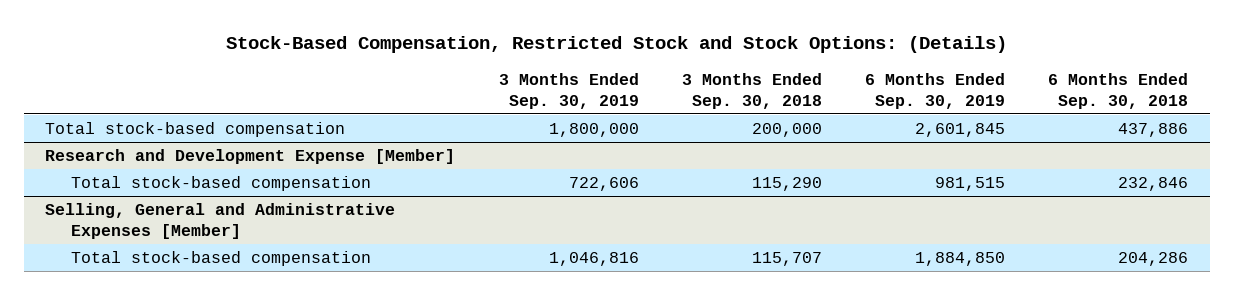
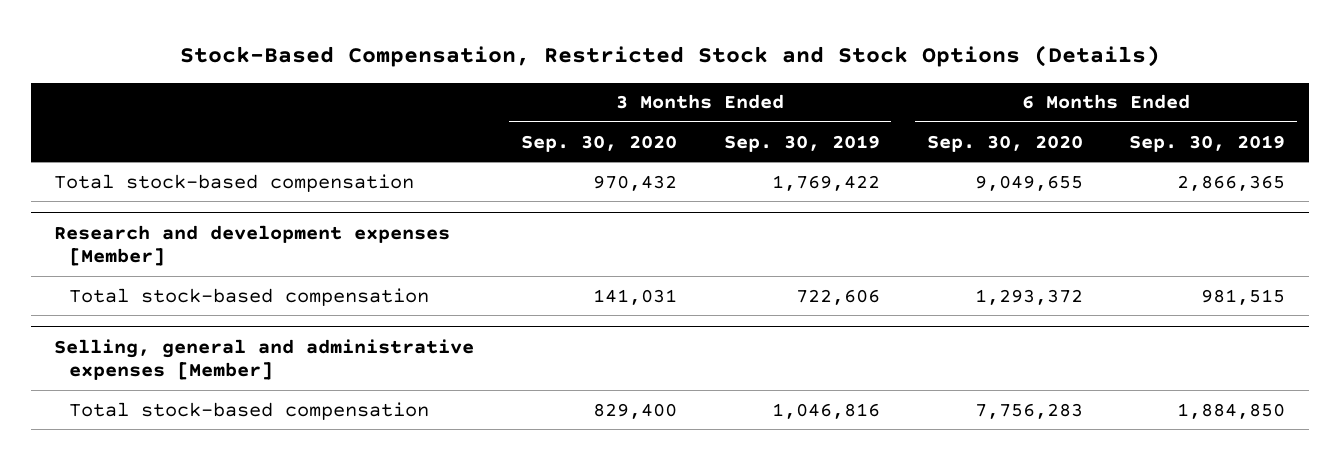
[225,36,1007,54] Stock-Based Compensation, Restricted Stock and Stock Options: (Details) -> [179,45,1160,68] Stock-Based Compensation, Restricted Stock and Stock Options (Details)
[681,72,822,109] 3 Months Ended Sep. 30, 2018 -> none
[1048,72,1189,109] 6 Months Ended Sep. 30, 2018 -> none
none -> [520,134,677,152] Sep. 30, 2020
none -> [926,134,1083,152] Sep. 30, 2020
[548,122,639,137] 1,800,000 -> [771,174,880,191] 1,769,422
[915,122,1006,137] 2,601,845 -> [1177,174,1286,191] 2,866,365
[45,148,456,164] Research and Development Expense [Member] -> [54,224,451,267] Research and development expenses [Member]
[45,202,396,239] Selling, General and Administrative Expenses [Member] -> [54,338,475,381] Selling, general and administrative expenses [Member]

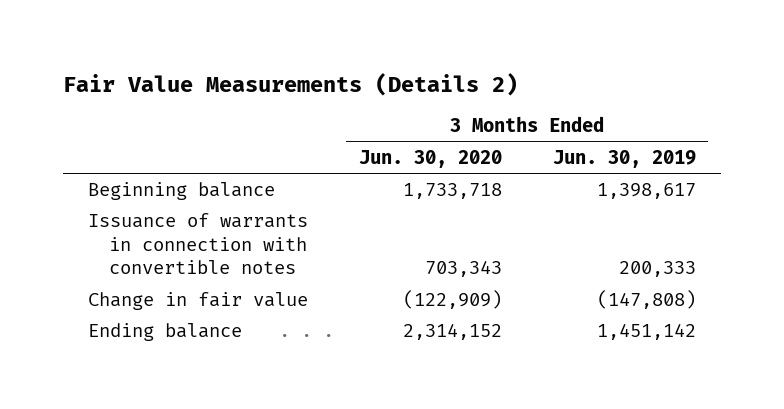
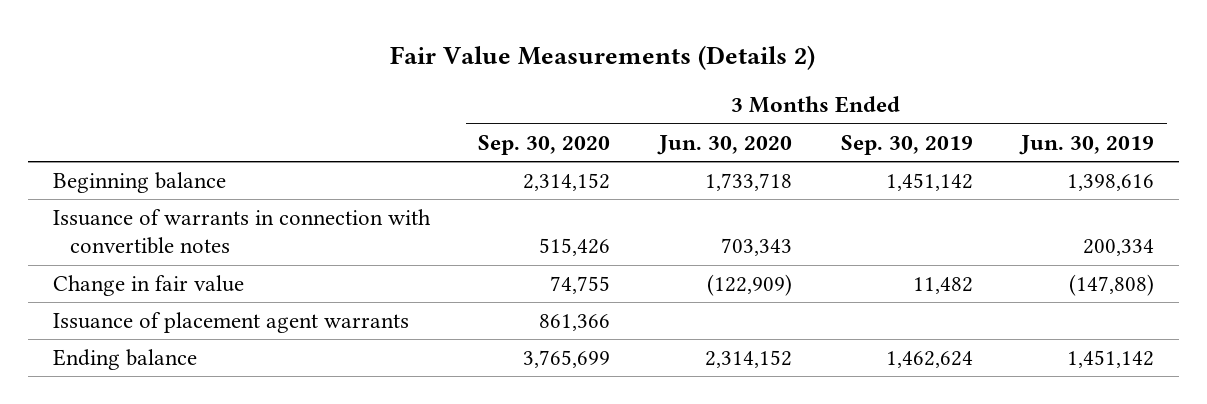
none -> [478,134,611,155] Sep. 30, 2020
none -> [840,134,973,155] Sep. 30, 2019
[596,183,696,200] 1,398,617 -> [1067,174,1155,192] 1,398,616
[618,261,696,278] 200,333 -> [1083,239,1155,257] 200,334
none -> [52,312,409,334] Issuance of placement agent warrants

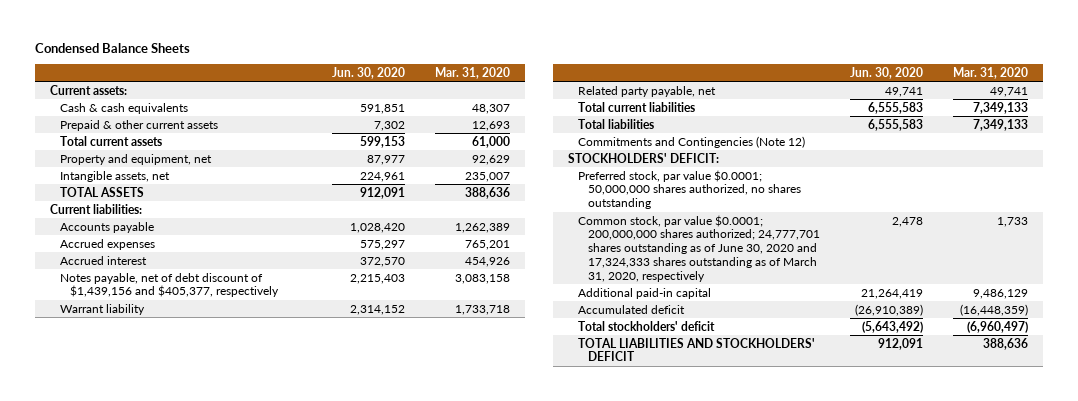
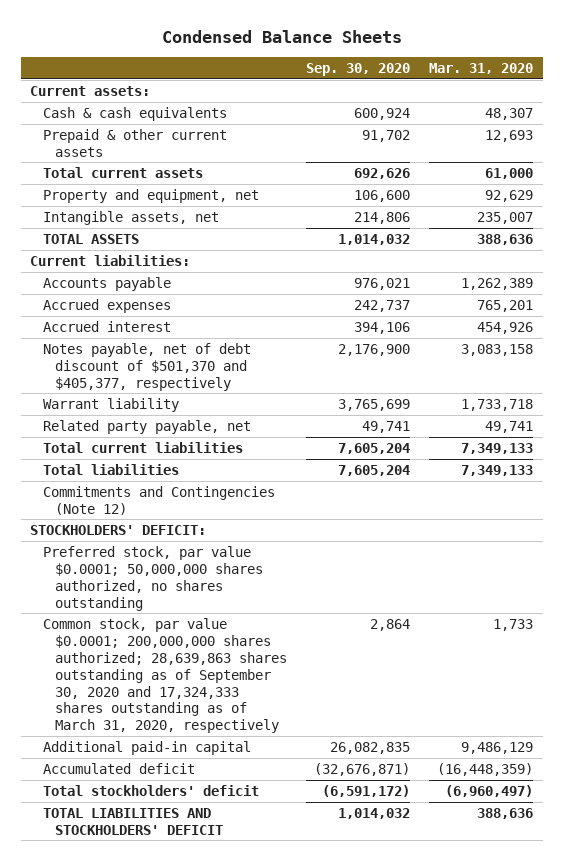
[332,66,406,79] Jun. 30, 2020 -> none
none -> [306,62,411,76] Sep. 30, 2020
[60,272,280,298] Notes payable, net of debt discount of $1,439,156 and $405,377, respectively -> [42,342,251,391] Notes payable, net of debt discount of $501,370 and $405,377, respectively
[578,214,821,282] Common stock, par value $0.0001; 200,000,000 shares authorized; 24,777,701 shares outstanding as of June 30, 2020 and 17,324,333 shares outstanding as of March 31, 2020, respectively -> [42,617,287,734] Common stock, par value $0.0001; 200,000,000 shares authorized; 28,639,863 shares outstanding as of September 30, 2020 and 17,324,333 shares outstanding as of March 31, 2020, respectively

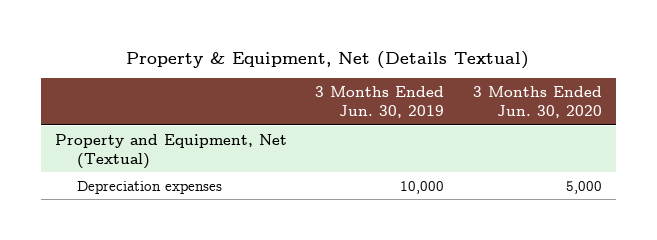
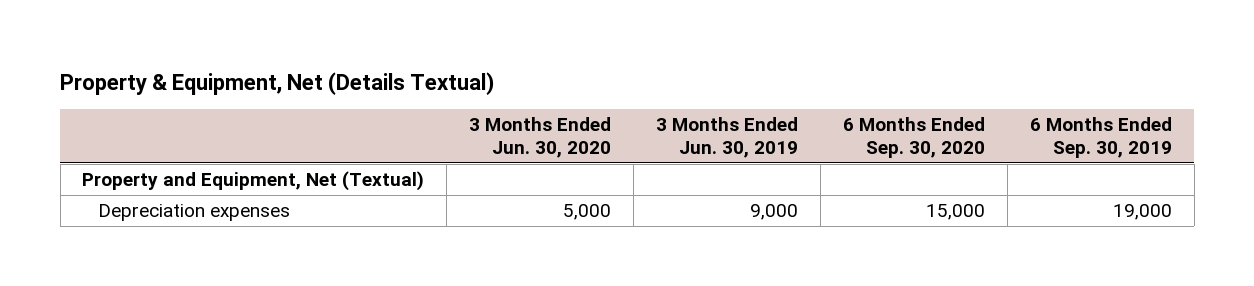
none -> [843,116,986,158] 6 Months Ended Sep. 30, 2020
none -> [1029,116,1172,158] 6 Months Ended Sep. 30, 2019
[400,180,445,194] 10,000 -> [750,204,799,221] 9,000

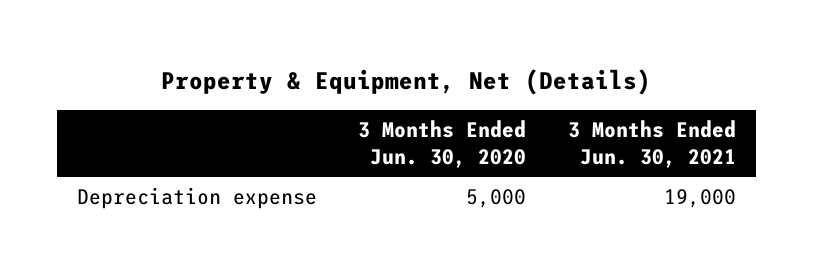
[60,71,495,95] Property & Equipment, Net (Details Textual) -> [161,69,652,96] Property & Equipment, Net (Details)
[656,116,799,158] 3 Months Ended Jun. 30, 2019 -> none
[843,116,986,158] 6 Months Ended Sep. 30, 2020 -> none
[1029,116,1172,158] 6 Months Ended Sep. 30, 2019 -> none
none -> [567,120,736,168] 3 Months Ended Jun. 30, 2021
[82,171,425,192] Property and Equipment, Net (Textual) -> none
[98,204,291,222] Depreciation expenses -> [77,187,318,210] Depreciation expense

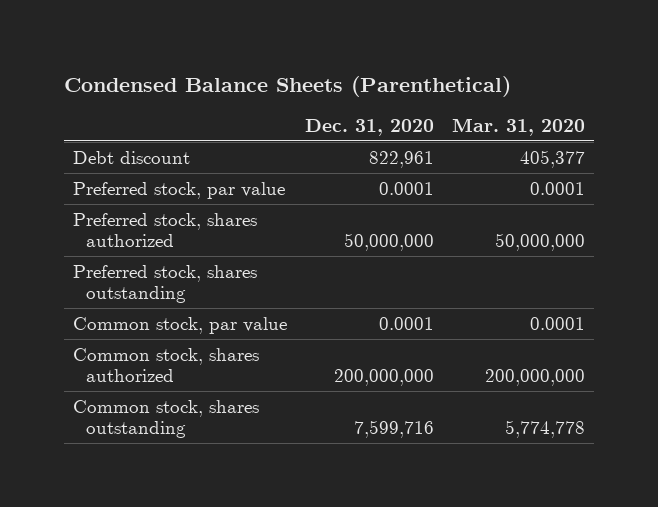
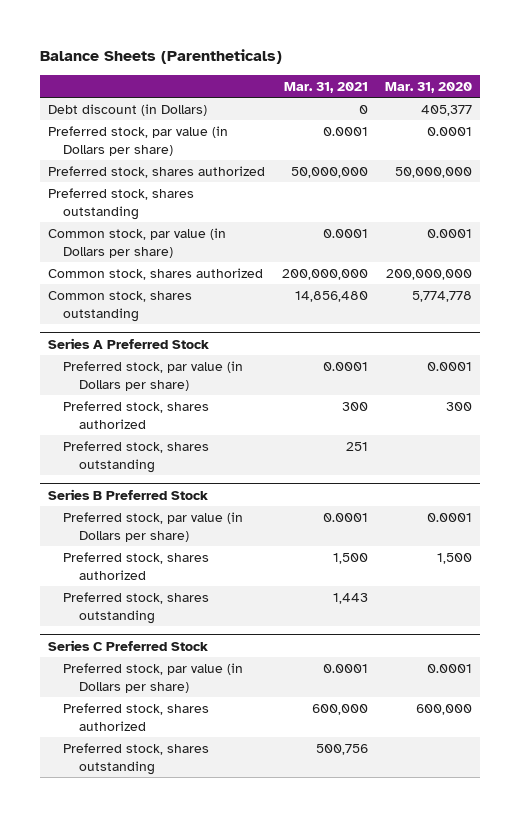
[63,75,511,97] Condensed Balance Sheets (Parenthetical) -> [39,49,282,65] Balance Sheets (Parentheticals)
[304,118,434,136] Dec. 31, 2020 -> none
none -> [284,81,369,93] Mar. 31, 2021
[72,150,190,164] Debt discount -> [48,103,208,116] Debt discount (in Dollars)
[72,181,285,199] Preferred stock, par value -> [48,125,229,156] Preferred stock, par value (in Dollars per share)
[72,316,287,334] Common stock, par value -> [48,227,227,258] Common stock, par value (in Dollars per share)
none -> [48,337,210,349] Series A Preferred Stock
none -> [63,360,244,391] Preferred stock, par value (in Dollars per share)
none -> [63,400,210,429] Preferred stock, shares authorized
none -> [63,440,210,473] Preferred stock, shares outstanding
none -> [48,488,209,500] Series B Preferred Stock
none -> [63,511,244,542] Preferred stock, par value (in Dollars per share)
none -> [63,551,210,580] Preferred stock, shares authorized
none -> [63,591,210,624] Preferred stock, shares outstanding
none -> [48,639,209,651] Series C Preferred Stock
none -> [63,662,244,693] Preferred stock, par value (in Dollars per share)
none -> [63,702,210,731] Preferred stock, shares authorized
none -> [63,742,210,775] Preferred stock, shares outstanding

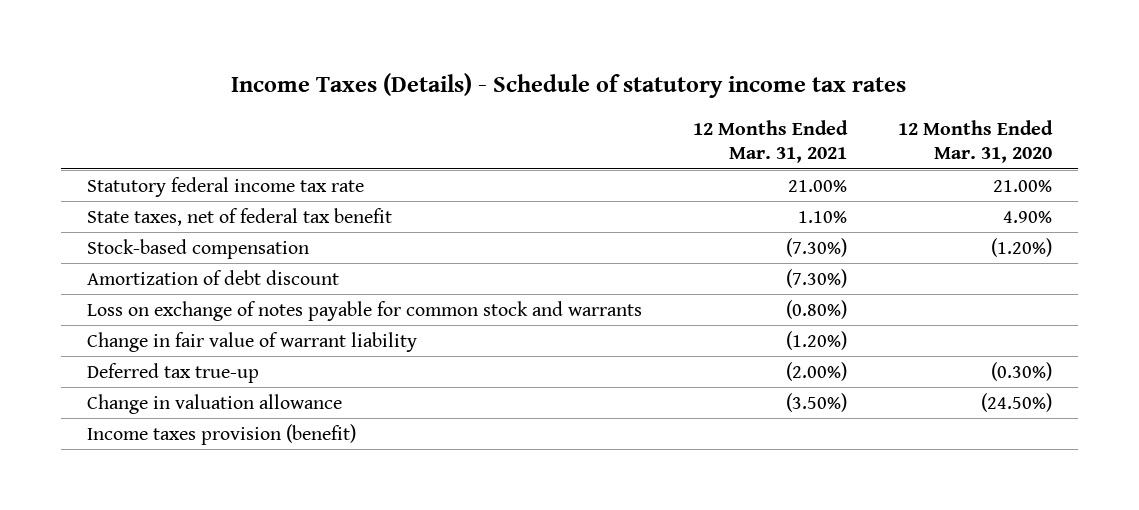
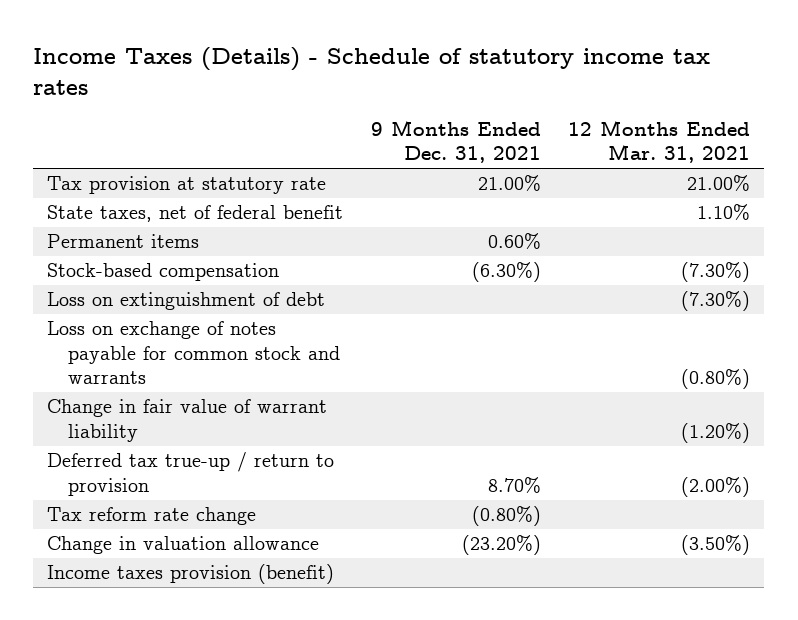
[898,119,1054,164] 12 Months Ended Mar. 31, 2020 -> none
none -> [370,119,541,164] 9 Months Ended Dec. 31, 2021
[86,176,364,197] Statutory federal income tax rate -> [47,176,327,195] Tax provision at statutory rate
[86,207,392,226] State taxes, net of federal tax benefit -> [47,205,344,223] State taxes, net of federal benefit
none -> [47,234,200,249] Permanent items
[86,269,339,285] Amortization of debt discount -> [47,292,326,311] Loss on extinguishment of debt
[86,362,259,383] Deferred tax true-up -> [47,452,335,496] Deferred tax true-up / return to provision
none -> [47,507,257,526] Tax reform rate change

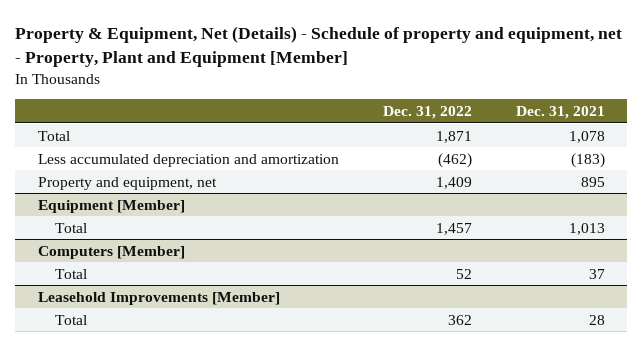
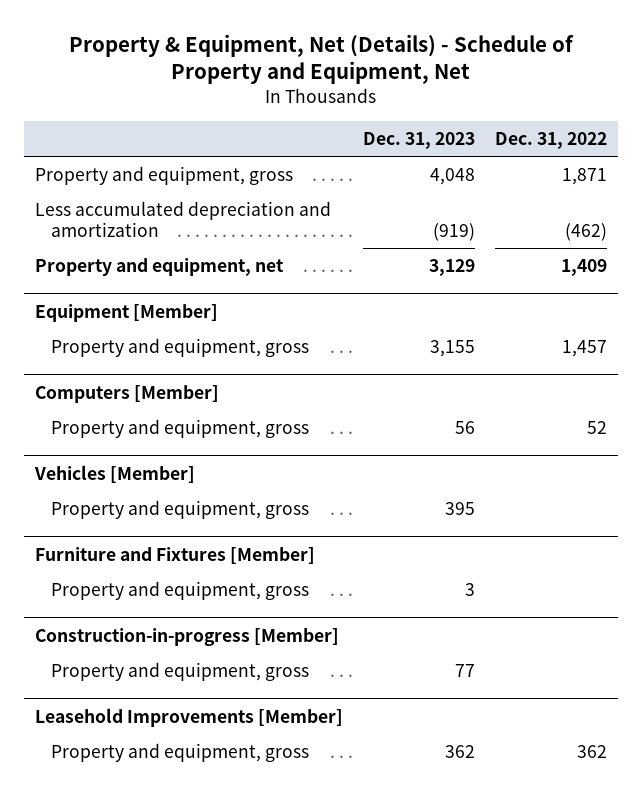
[15,26,623,68] Property & Equipment, Net (Details) - Schedule of property and equipment, net - Property, Plant and Equipment [Member] -> [69,33,575,85] Property & Equipment, Net (Details) - Schedule of Property and Equipment, Net
[515,106,605,120] Dec. 31, 2021 -> none
none -> [363,132,476,150] Dec. 31, 2023
[37,130,70,141] Total -> [34,166,293,186] Property and equipment, gross
[54,222,87,233] Total -> [50,338,309,358] Property and equipment, gross
[54,268,87,279] Total -> [50,419,309,439] Property and equipment, gross
none -> [33,464,195,483] Vehicles [Member]
none -> [50,500,309,520] Property and equipment, gross
none -> [34,546,315,564] Furniture and Fixtures [Member]
none -> [50,581,309,601] Property and equipment, gross
none -> [34,627,339,646] Construction-in-progress [Member]
none -> [50,662,309,682] Property and equipment, gross
[54,314,87,325] Total -> [50,743,309,763] Property and equipment, gross

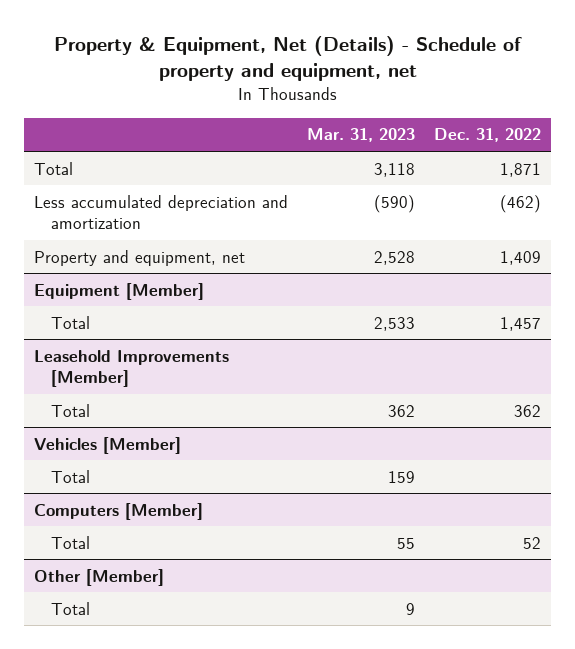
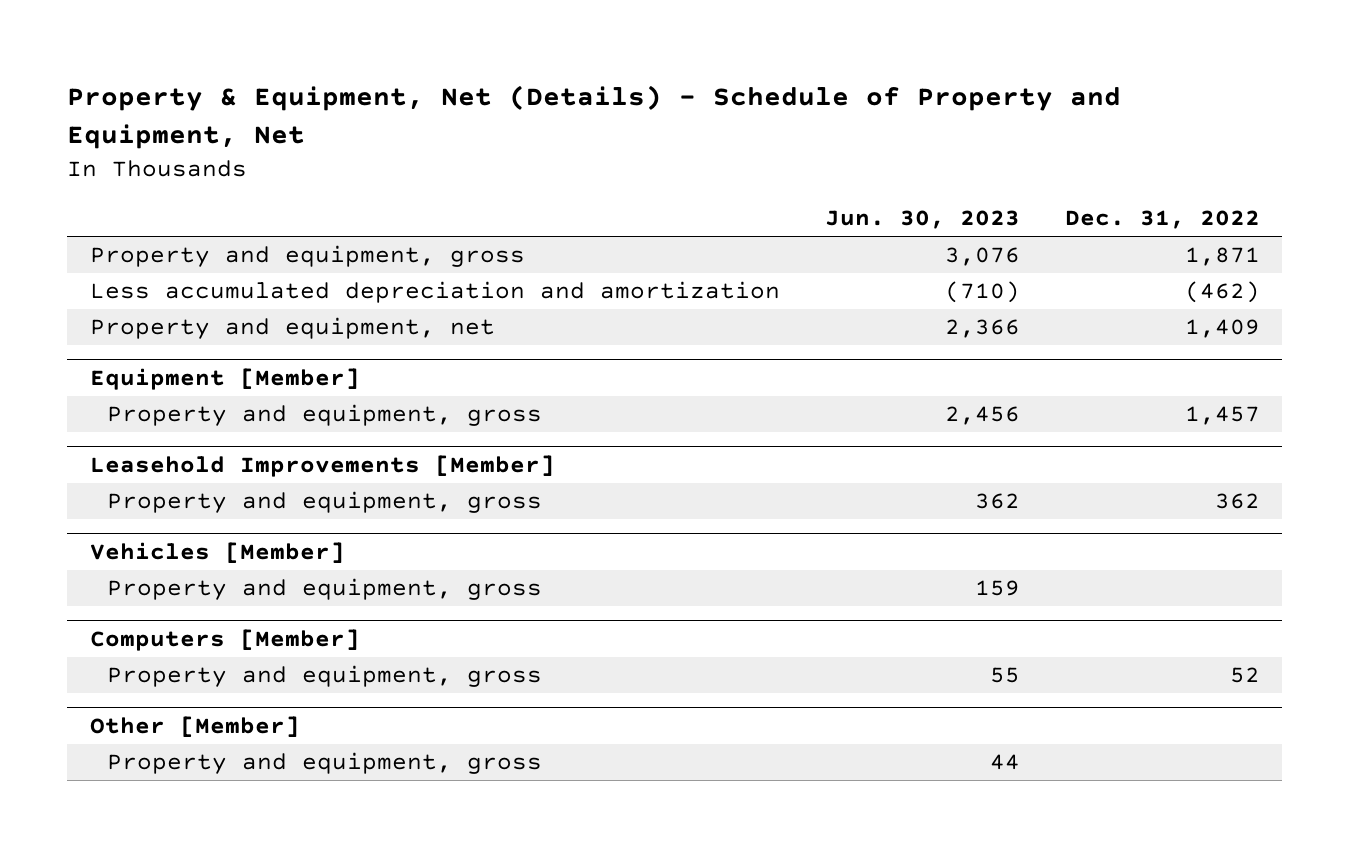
[53,35,522,82] Property & Equipment, Net (Details) - Schedule of property and equipment, net -> [67,84,1122,149] Property & Equipment, Net (Details) - Schedule of Property and Equipment, Net
[307,128,416,143] Mar. 31, 2023 -> none
none -> [824,210,1020,230] Jun. 30, 2023
[33,161,73,175] Total -> [89,245,525,268] Property and equipment, gross
[51,315,91,329] Total -> [107,404,543,427] Property and equipment, gross
[51,403,91,417] Total -> [107,491,543,514] Property and equipment, gross
[51,469,91,483] Total -> [107,578,543,601] Property and equipment, gross
[51,535,91,549] Total -> [107,665,543,688] Property and equipment, gross
[51,601,91,615] Total -> [107,752,543,775] Property and equipment, gross

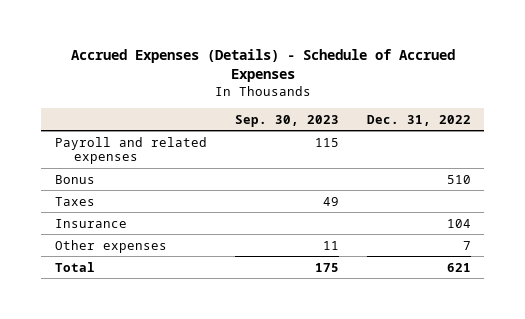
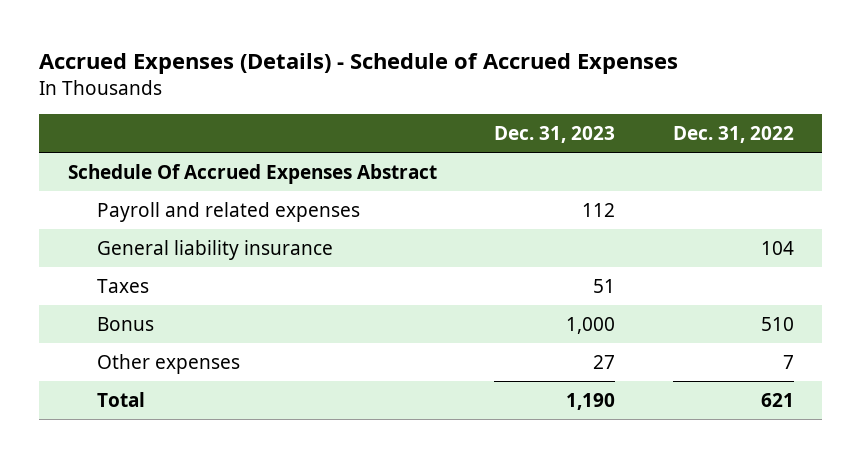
[234,114,339,127] Sep. 30, 2023 -> none
none -> [494,125,616,143] Dec. 31, 2023
none -> [67,164,437,185] Schedule Of Accrued Expenses Abstract
none -> [96,240,333,261] General liability insurance
[54,218,127,228] Insurance -> none
[54,174,95,184] Bonus -> [96,317,154,332] Bonus

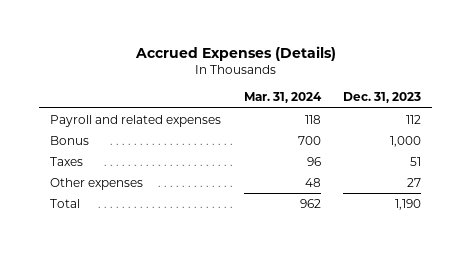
[38,52,678,74] Accrued Expenses (Details) - Schedule of Accrued Expenses -> [134,46,336,62] Accrued Expenses (Details)
[672,125,794,143] Dec. 31, 2022 -> none
none -> [243,92,322,104] Mar. 31, 2024
[67,164,437,185] Schedule Of Accrued Expenses Abstract -> none
[96,240,333,261] General liability insurance -> none
[96,279,149,294] Taxes -> [50,156,84,166] Taxes

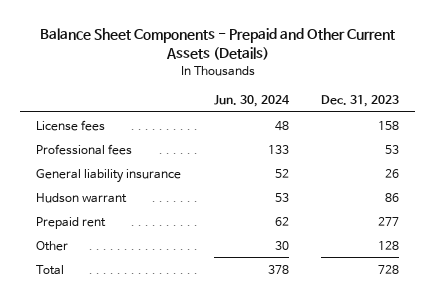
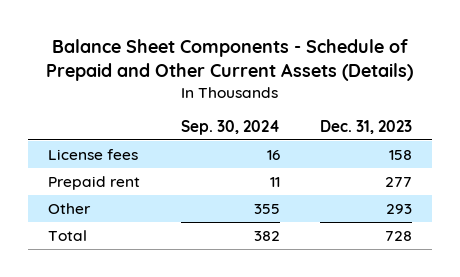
[39,28,395,61] Balance Sheet Components - Prepaid and Other Current Assets (Details) -> [46,38,414,81] Balance Sheet Components - Schedule of Prepaid and Other Current Assets (Details)
[213,94,290,107] Jun. 30, 2024 -> none
none -> [180,120,280,136] Sep. 30, 2024
[36,143,133,155] Professional fees -> none
[36,168,182,183] General liability insurance -> none
[36,192,128,203] Hudson warrant -> none
[377,240,399,250] 128 -> [385,203,412,214] 293

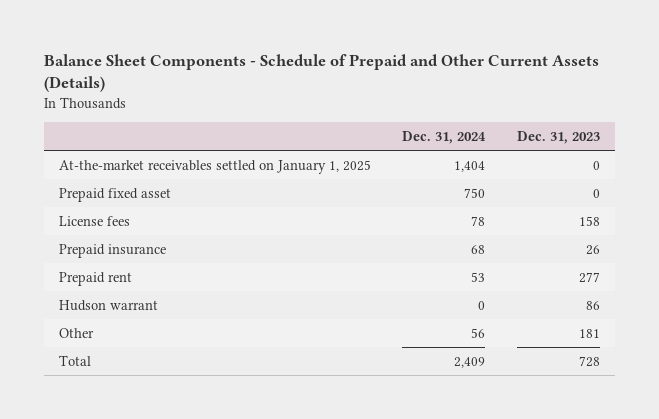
[180,120,280,136] Sep. 30, 2024 -> none
none -> [402,130,487,144] Dec. 31, 2024
none -> [59,159,372,174] At-the-market receivables settled on January 1, 2025
none -> [59,187,172,202] Prepaid fixed asset
none -> [59,243,167,258] Prepaid insurance
none -> [59,299,159,311] Hudson warrant
[385,203,412,214] 293 -> [578,328,600,338] 181

